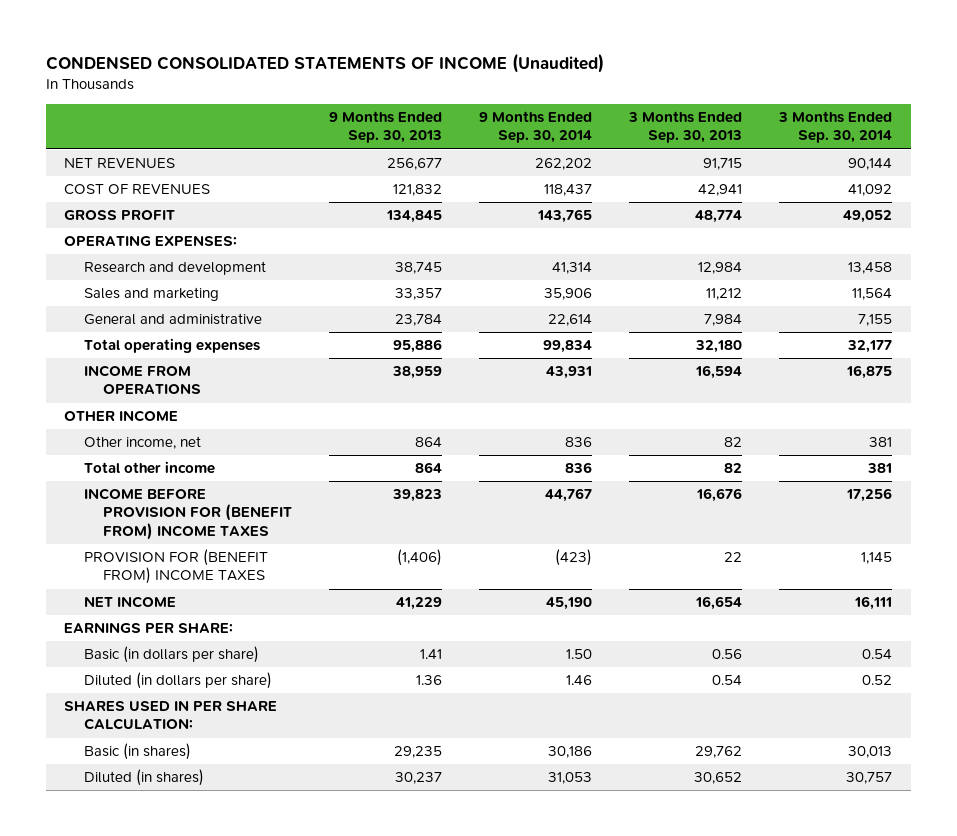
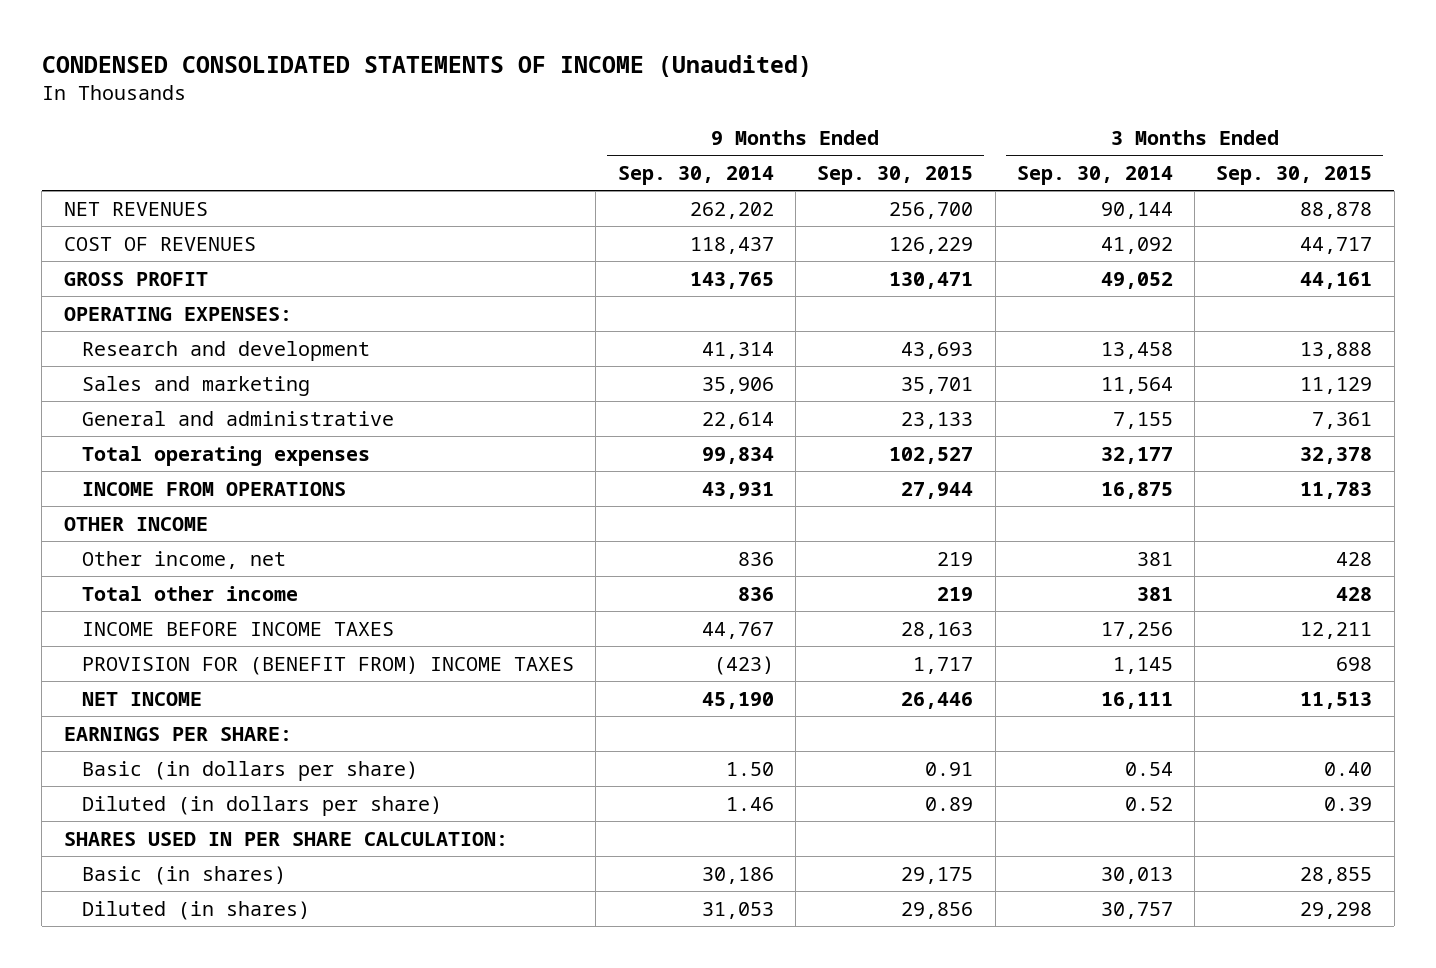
[329,111,443,144] 9 Months Ended Sep. 30, 2013 -> none
[628,111,743,144] 3 Months Ended Sep. 30, 2013 -> none
none -> [817,165,974,185] Sep. 30, 2015
none -> [1216,165,1373,185] Sep. 30, 2015
[83,488,293,540] INCOME BEFORE PROVISION FOR (BENEFIT FROM) INCOME TAXES -> [82,621,395,636] INCOME BEFORE INCOME TAXES

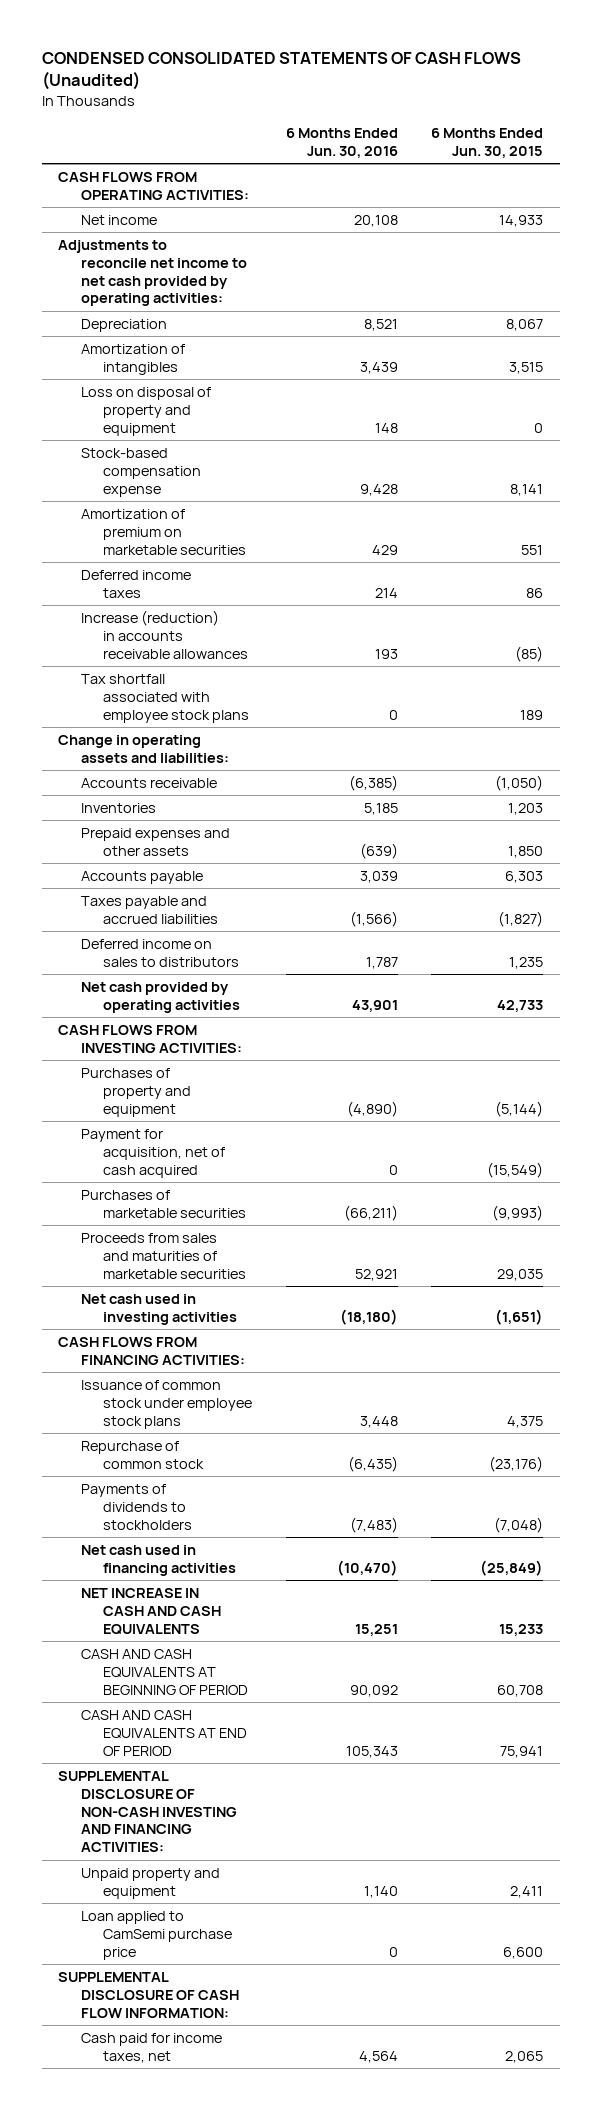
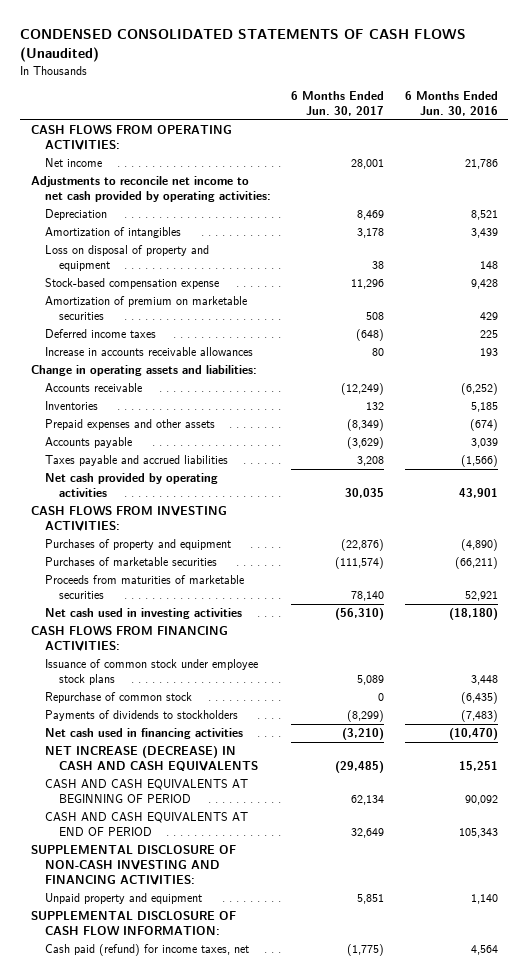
[431,128,544,158] 6 Months Ended Jun. 30, 2015 -> none
none -> [291,91,385,117] 6 Months Ended Jun. 30, 2017
[353,214,398,227] 20,108 -> [465,159,499,170] 21,786
[80,673,250,723] Tax shortfall associated with employee stock plans -> none
[374,587,398,598] 214 -> [480,330,499,339] 225
[80,609,249,659] Increase (reduction) in accounts receivable allowances -> [44,347,253,357] Increase in accounts receivable allowances
[348,774,398,791] (6,385) -> [461,383,499,396] (6,252)
[359,842,398,859] (639) -> [470,419,499,432] (674)
[80,938,240,967] Deferred income on sales to distributors -> none
[80,1128,226,1178] Payment for acquisition, net of cash acquired -> none
[80,1232,247,1279] Proceeds from sales and maturities of marketable securities -> [44,575,244,600] Proceeds from maturities of marketable securities
[80,1587,222,1635] NET INCREASE IN CASH AND CASH EQUIVALENTS -> [44,746,258,773] NET INCREASE (DECREASE) IN CASH AND CASH EQUIVALENTS
[80,1910,233,1960] Loan applied to CamSemi purchase price -> none
[80,2032,222,2063] Cash paid for income taxes, net -> [44,944,249,957] Cash paid (refund) for income taxes, net

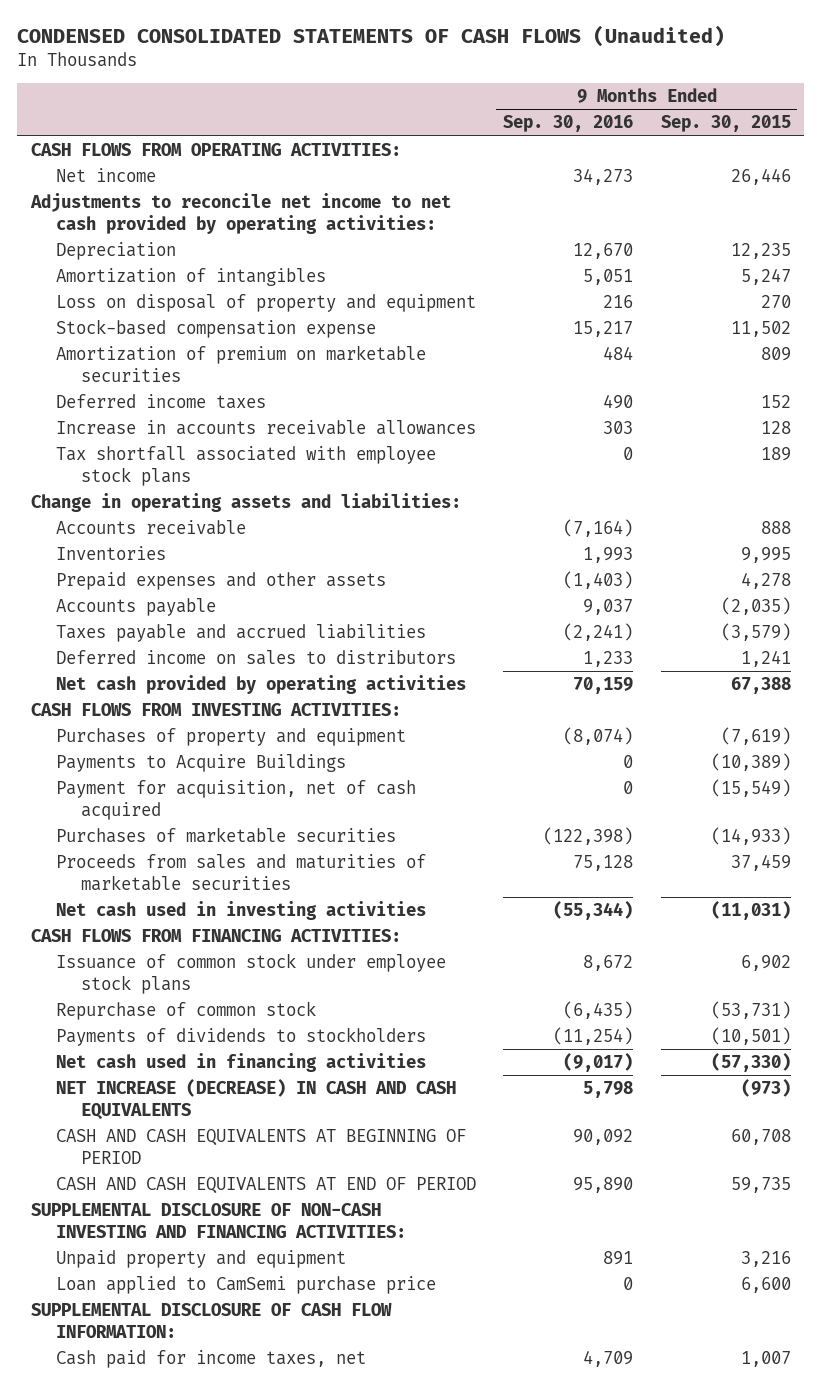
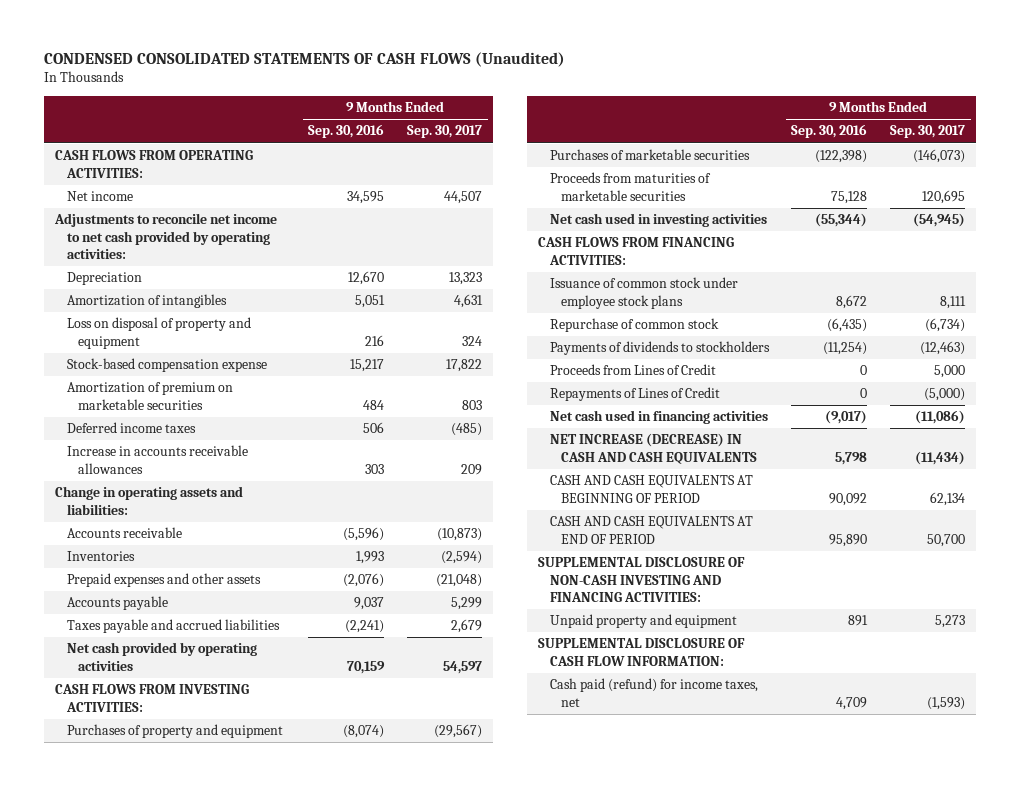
[660,115,791,133] Sep. 30, 2015 -> none
none -> [407,125,483,139] Sep. 30, 2017
[573,168,634,186] 34,273 -> [347,191,385,205] 34,595
[603,394,634,410] 490 -> [363,422,385,434] 506
[55,446,436,486] Tax shortfall associated with employee stock plans -> none
[563,519,634,538] (7,164) -> [343,527,385,542] (5,596)
[563,571,634,590] (1,403) -> [343,573,385,588] (2,076)
[55,650,456,666] Deferred income on sales to distributors -> none
[55,754,346,773] Payments to Acquire Buildings -> none
[55,780,416,820] Payment for acquisition, net of cash acquired -> none
[55,854,426,891] Proceeds from sales and maturities of marketable securities -> [549,172,711,201] Proceeds from maturities of marketable securities
none -> [549,364,716,376] Proceeds from Lines of Credit
none -> [549,387,720,402] Repayments of Lines of Credit
[55,1276,436,1295] Loan applied to CamSemi purchase price -> none
[55,1350,366,1369] Cash paid for income taxes, net -> [549,678,758,707] Cash paid (refund) for income taxes, net

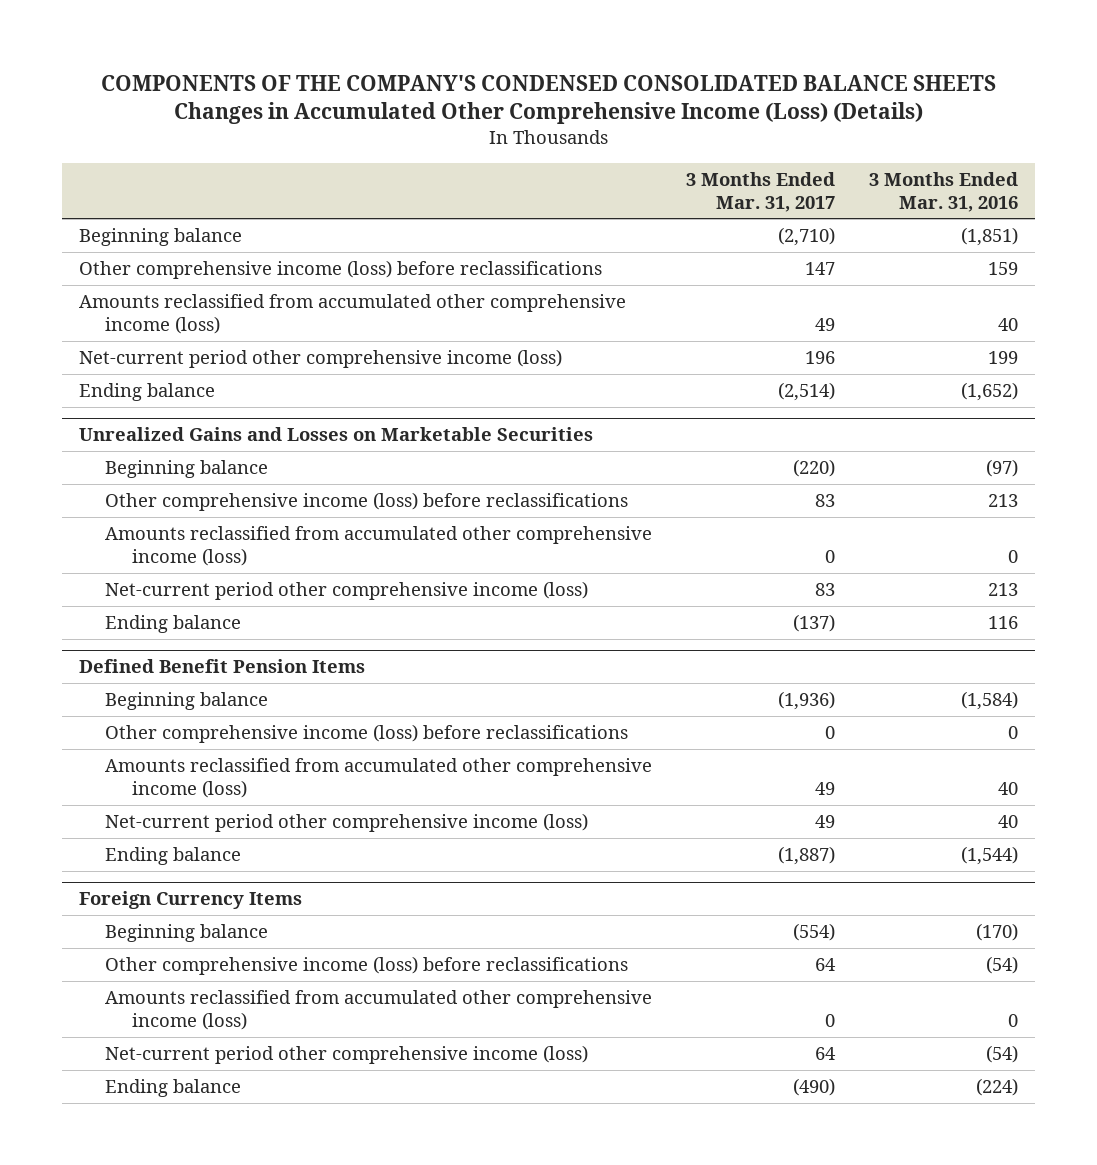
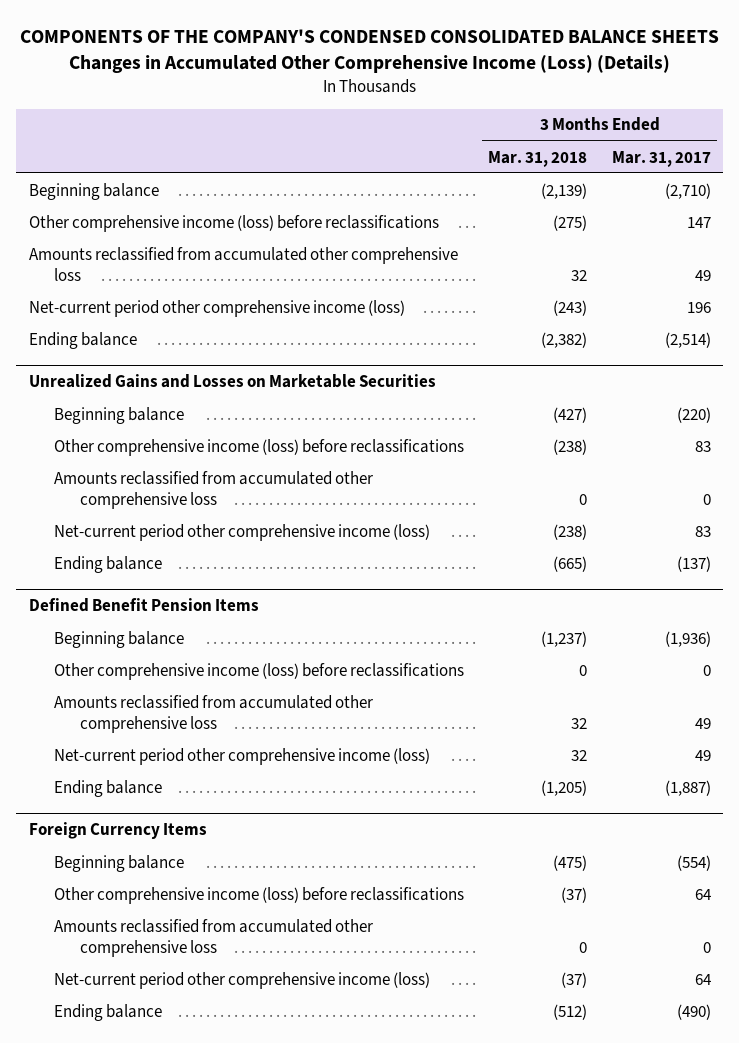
[868,171,1018,212] 3 Months Ended Mar. 31, 2016 -> none
none -> [488,150,588,167] Mar. 31, 2018
[79,294,627,334] Amounts reclassified from accumulated other comprehensive income (loss) -> [28,246,458,281] Amounts reclassified from accumulated other comprehensive loss
[105,526,653,566] Amounts reclassified from accumulated other comprehensive income (loss) -> [54,470,374,509] Amounts reclassified from accumulated other comprehensive loss
[105,758,653,798] Amounts reclassified from accumulated other comprehensive income (loss) -> [54,694,374,733] Amounts reclassified from accumulated other comprehensive loss
[105,990,653,1030] Amounts reclassified from accumulated other comprehensive income (loss) -> [54,918,374,957] Amounts reclassified from accumulated other comprehensive loss

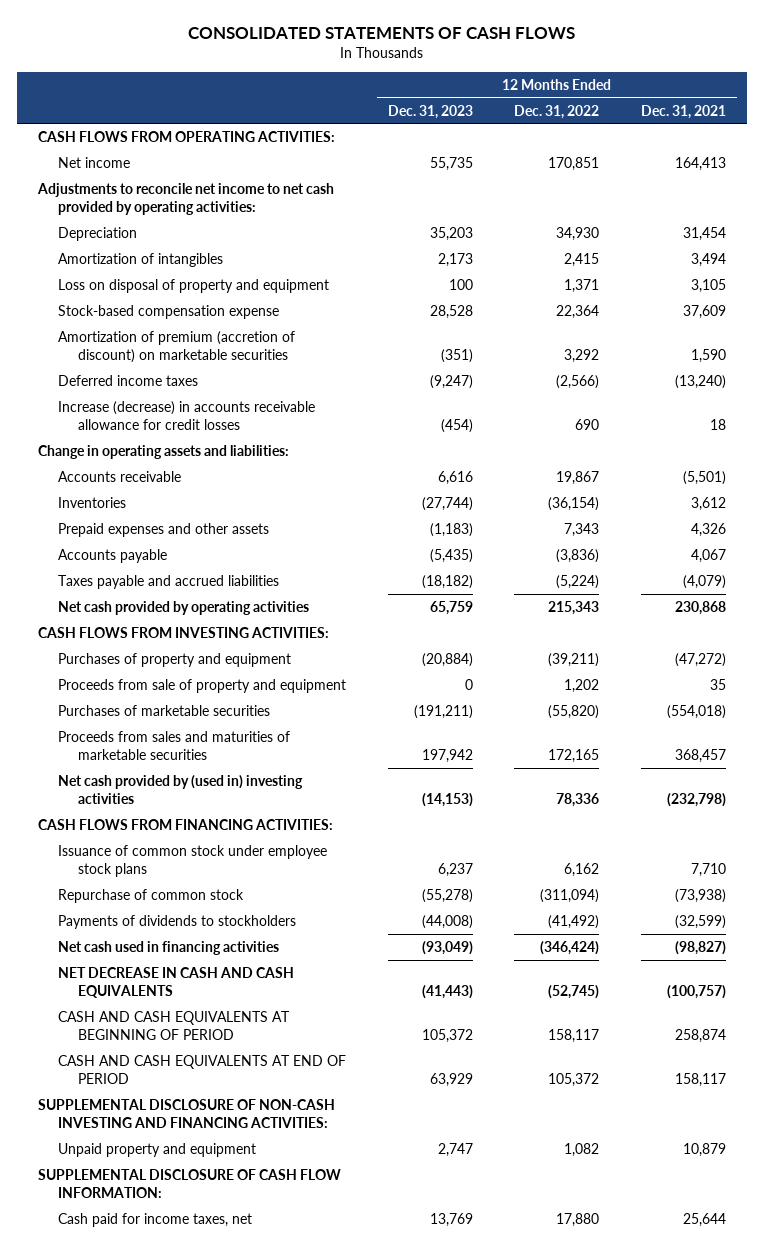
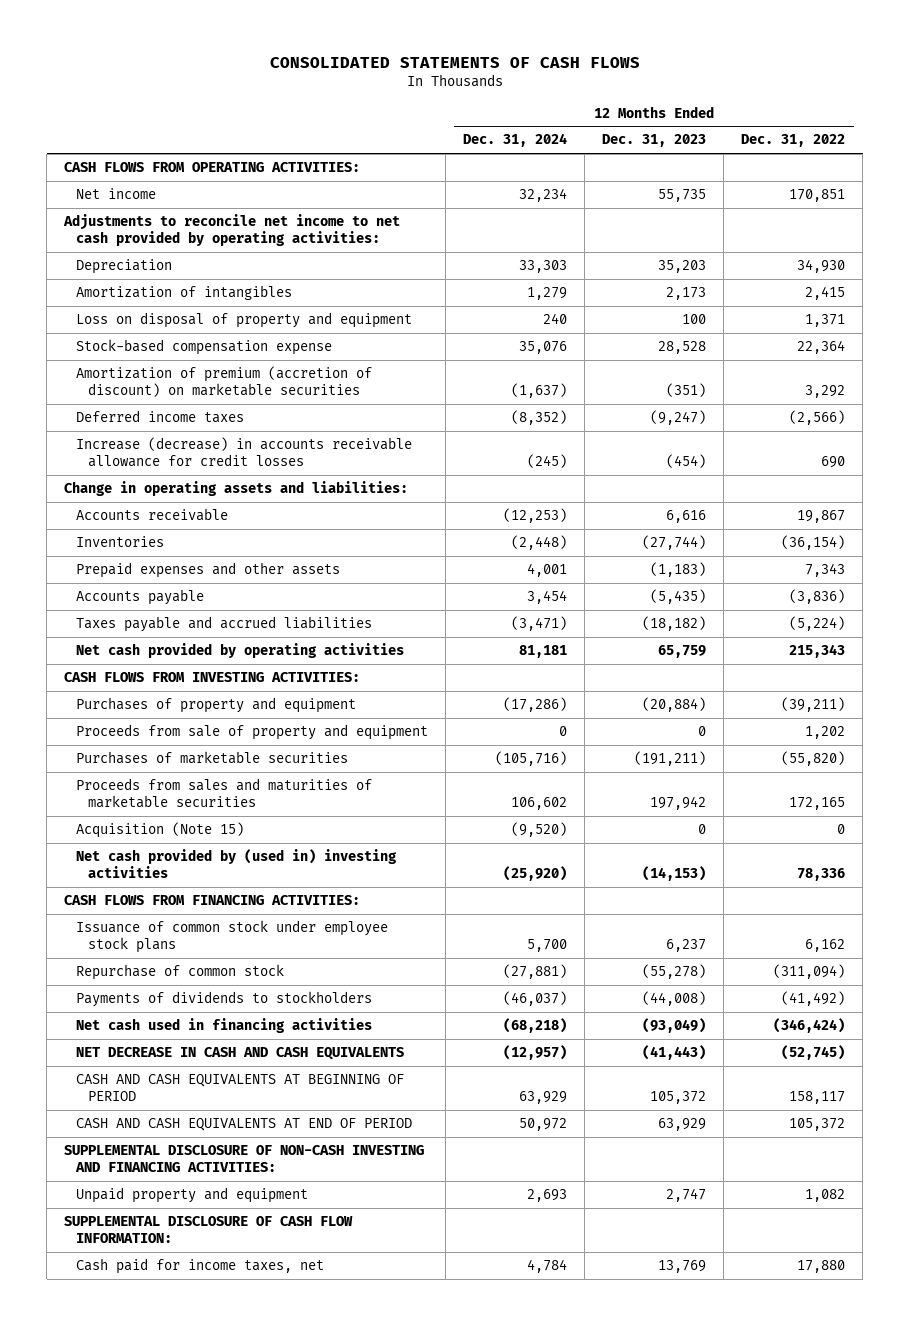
[641,104,727,119] Dec. 31, 2021 -> none
none -> [463,133,568,148] Dec. 31, 2024
none -> [75,822,244,839] Acquisition (Note 15)

